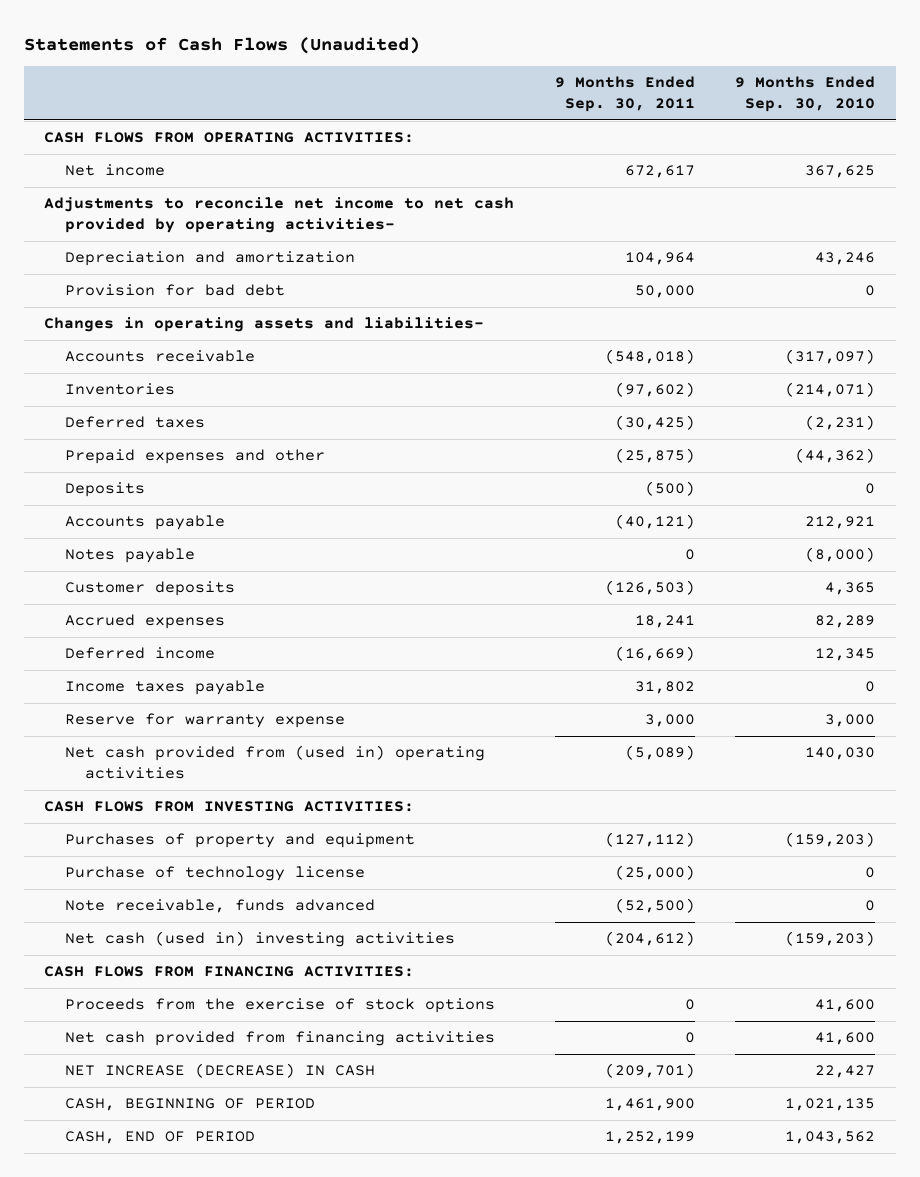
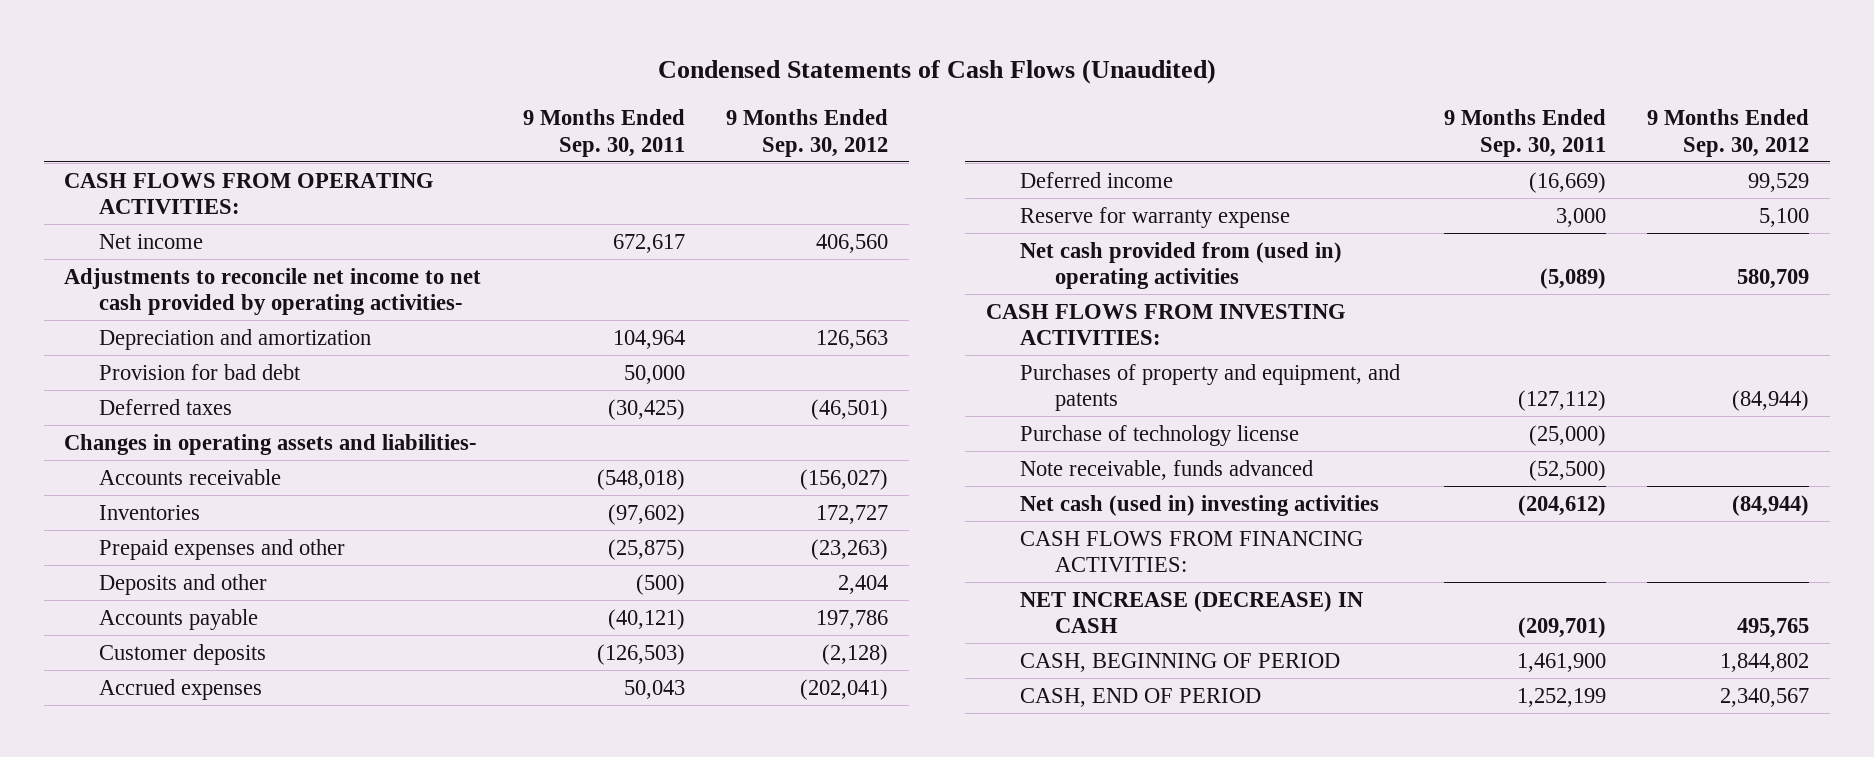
[23,36,420,54] Statements of Cash Flows (Unaudited) -> [657,59,1216,85] Condensed Statements of Cash Flows (Unaudited)
[735,76,876,113] 9 Months Ended Sep. 30, 2010 -> none
none -> [726,109,889,157] 9 Months Ended Sep. 30, 2012
[64,416,205,429] Deferred taxes -> [98,398,232,415] Deferred taxes
[64,482,145,498] Deposits -> [98,573,267,595] Deposits and other
[64,548,195,564] Notes payable -> none
[634,615,695,629] 18,241 -> [623,679,685,699] 50,043
[64,680,265,696] Income taxes payable -> none
[64,833,415,849] Purchases of property and equipment -> [1020,363,1401,411] Purchases of property and equipment, and patents
[64,998,495,1014] Proceeds from the exercise of stock options -> none
[64,1031,495,1047] Net cash provided from financing activities -> none

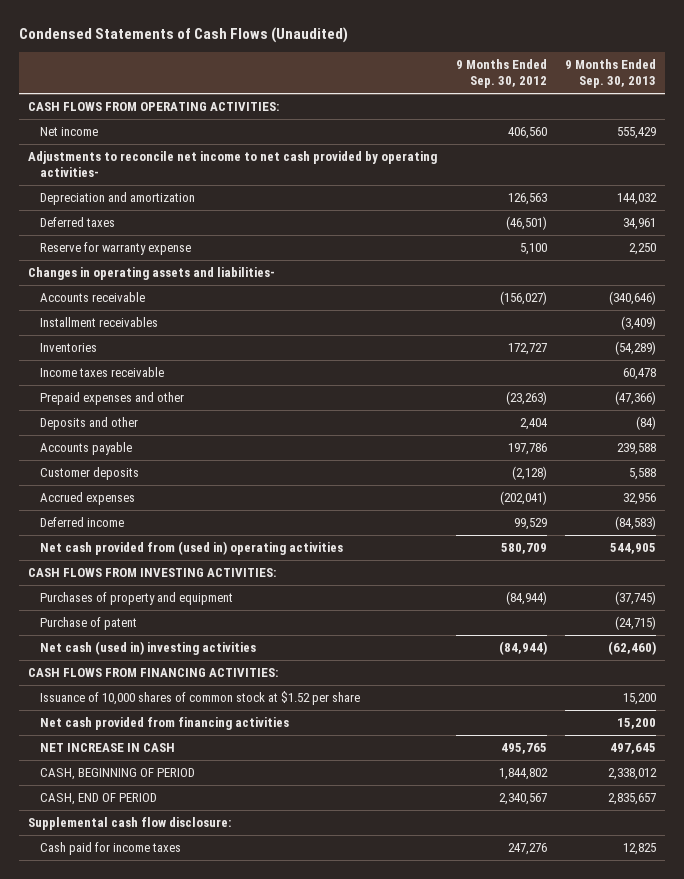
[522,109,685,157] 9 Months Ended Sep. 30, 2011 -> none
none -> [565,59,657,89] 9 Months Ended Sep. 30, 2013
[98,363,301,380] Provision for bad debt -> none
[1020,206,1291,228] Reserve for warranty expense -> [40,242,192,256] Reserve for warranty expense
none -> [40,317,159,328] Installment receivables
none -> [40,367,165,378] Income taxes receivable
[1020,459,1314,480] Note receivable, funds advanced -> none
[1020,363,1401,411] Purchases of property and equipment, and patents -> [40,592,234,606] Purchases of property and equipment
[1020,424,1300,446] Purchase of technology license -> [40,617,138,631] Purchase of patent
none -> [40,691,361,706] Issuance of 10,000 shares of common stock at $1.52 per share
none -> [40,717,290,731] Net cash provided from financing activities
[1020,590,1364,633] NET INCREASE (DECREASE) IN CASH -> [40,743,176,753] NET INCREASE IN CASH
none -> [28,817,232,831] Supplemental cash flow disclosure:
none -> [40,842,182,856] Cash paid for income taxes

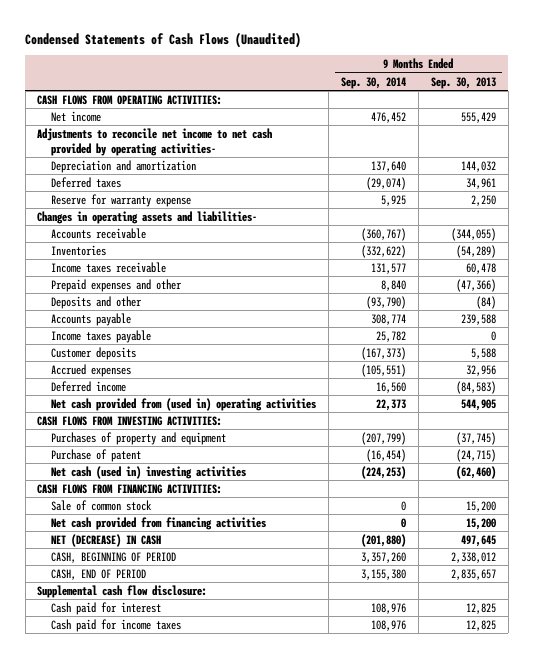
[455,59,547,89] 9 Months Ended Sep. 30, 2012 -> none
none -> [341,76,407,89] Sep. 30, 2014
[40,317,159,328] Installment receivables -> none
[609,291,657,306] (340,646) -> [450,227,496,241] (344,055)
none -> [51,329,152,343] Income taxes payable
[40,691,361,706] Issuance of 10,000 shares of common stock at $1.52 per share -> [51,499,153,511] Sale of common stock
[40,743,176,753] NET INCREASE IN CASH -> [51,533,162,547] NET (DECREASE) IN CASH
none -> [51,601,162,615] Cash paid for interest

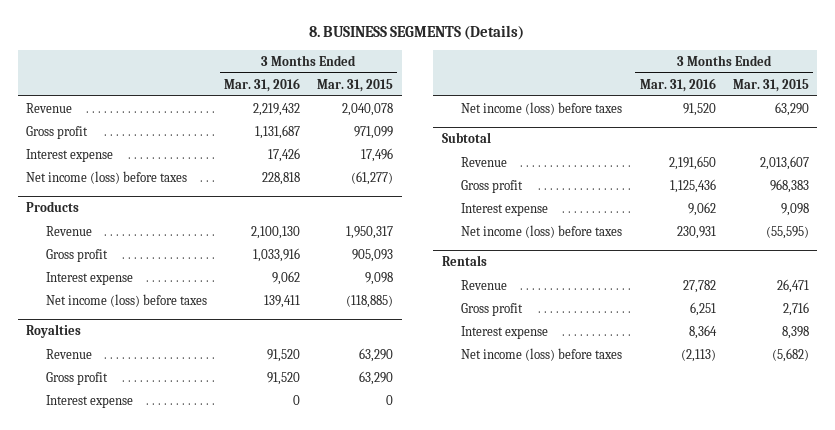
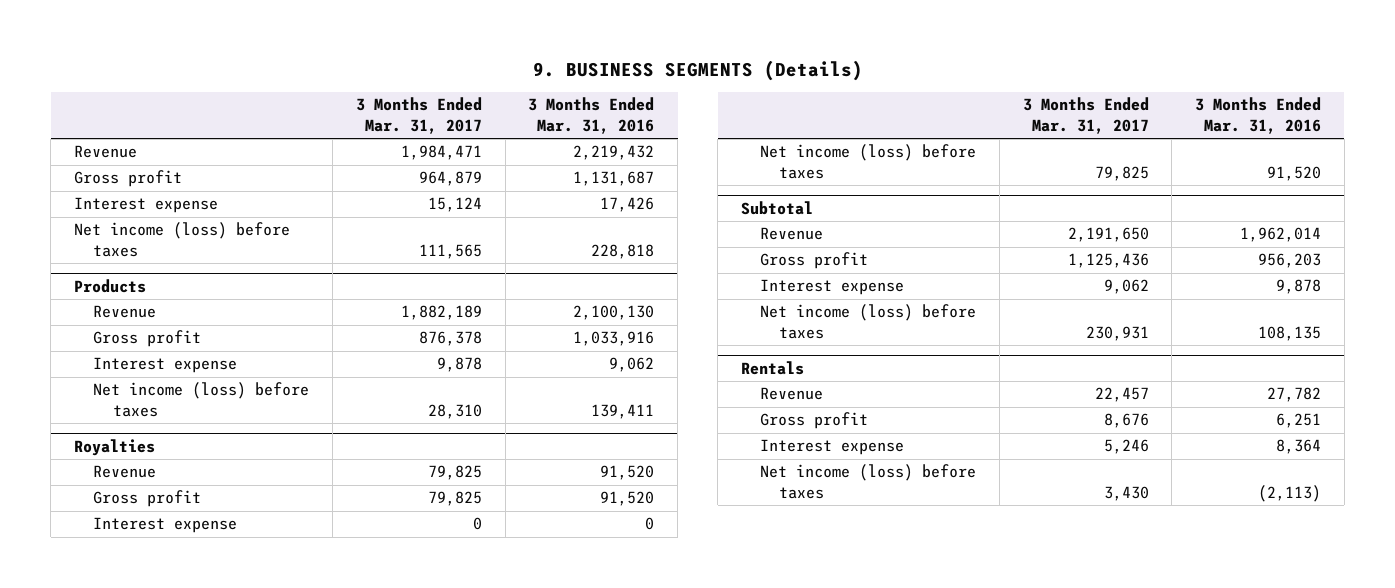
[309,25,525,41] 8. BUSINESS SEGMENTS (Details) -> [532,59,863,81] 9. BUSINESS SEGMENTS (Details)
[316,78,393,92] Mar. 31, 2015 -> none
none -> [355,97,482,134] 3 Months Ended Mar. 31, 2017
[668,155,716,170] 2,191,650 -> [1240,227,1322,243] 1,962,014
[669,178,716,193] 1,125,436 -> [1258,253,1322,269] 956,203
[687,201,716,216] 9,062 -> [1276,279,1322,295] 9,878
[676,225,716,239] 230,931 -> [1258,326,1322,342] 108,135

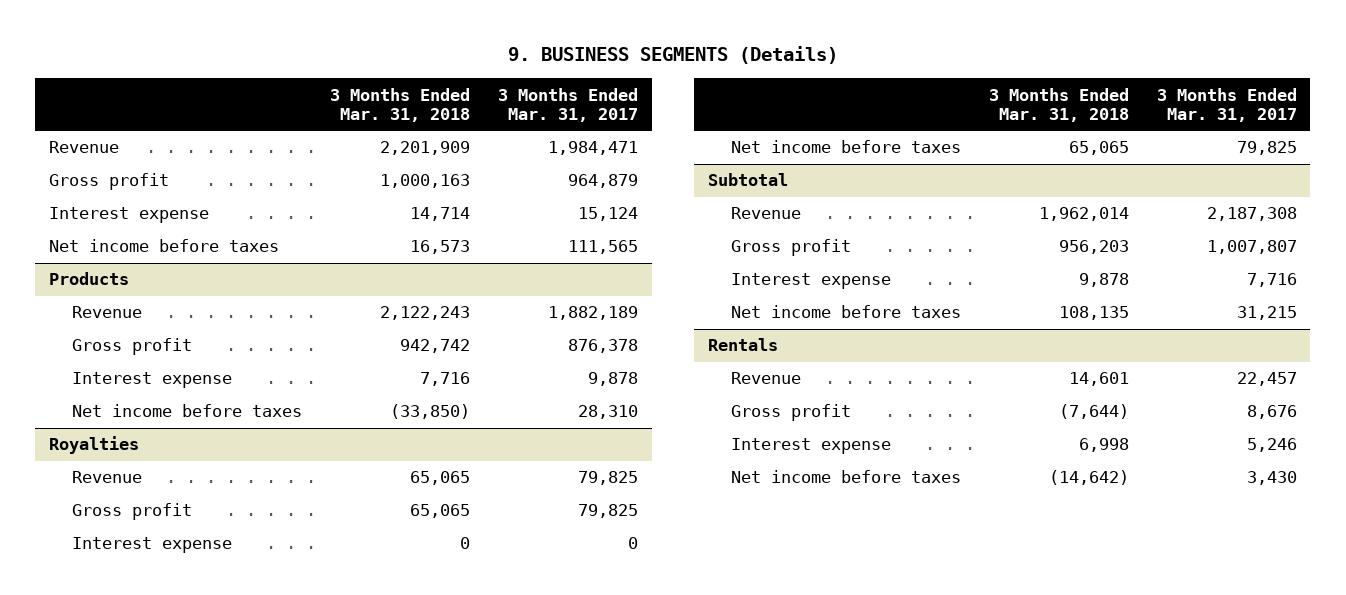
[528,97,655,134] 3 Months Ended Mar. 31, 2016 -> none
none -> [330,87,471,123] 3 Months Ended Mar. 31, 2018
[74,222,291,258] Net income (loss) before taxes -> [49,239,280,253] Net income before taxes
[93,382,310,418] Net income (loss) before taxes -> [72,404,303,418] Net income before taxes
[760,144,977,180] Net income (loss) before taxes -> [730,140,961,154] Net income before taxes
[1067,227,1149,243] 2,191,650 -> [1206,207,1297,222] 2,187,308
[1067,253,1149,269] 1,125,436 -> [1206,240,1297,255] 1,007,807
[1103,279,1149,295] 9,062 -> [1246,273,1297,288] 7,716
[760,304,977,340] Net income (loss) before taxes -> [730,305,961,319] Net income before taxes
[1085,326,1149,342] 230,931 -> [1236,306,1297,321] 31,215
[760,464,977,500] Net income (loss) before taxes -> [730,470,961,484] Net income before taxes

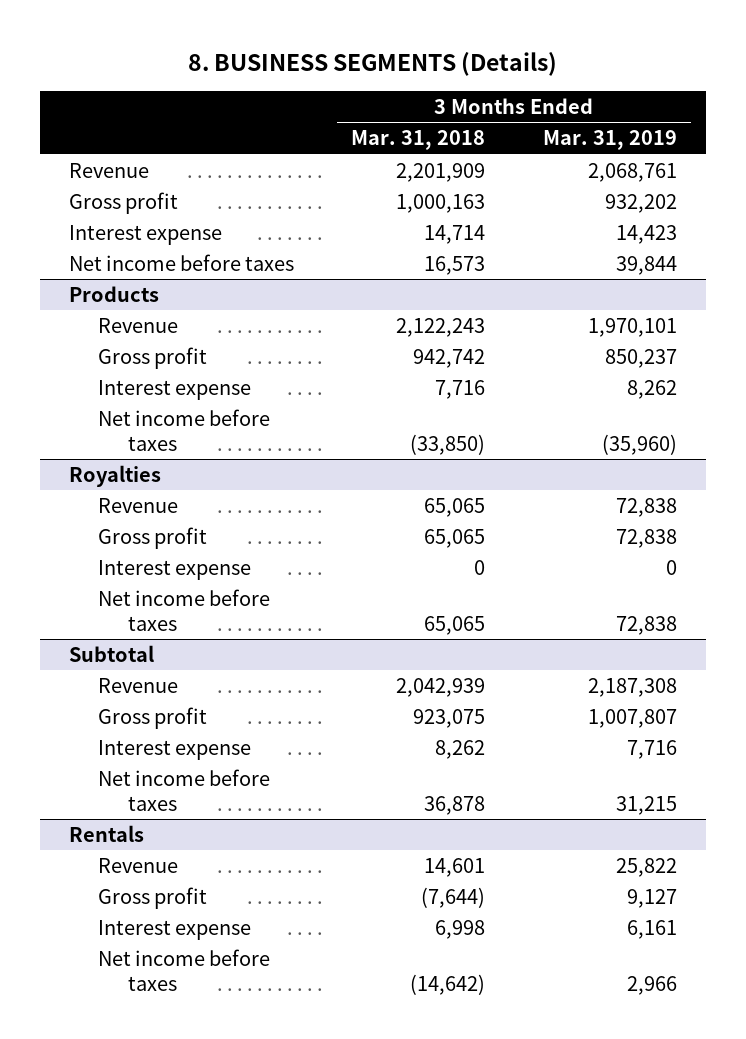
[507,46,838,65] 9. BUSINESS SEGMENTS (Details) -> [187,52,557,77] 8. BUSINESS SEGMENTS (Details)
[498,87,639,123] 3 Months Ended Mar. 31, 2017 -> none
none -> [542,130,677,151] Mar. 31, 2019
[1038,207,1129,222] 1,962,014 -> [396,677,486,697] 2,042,939
[1058,240,1129,255] 956,203 -> [413,708,486,728] 923,075
[1078,273,1129,288] 9,878 -> [435,739,486,759] 8,262
[1058,306,1129,321] 108,135 -> [424,795,486,815] 36,878

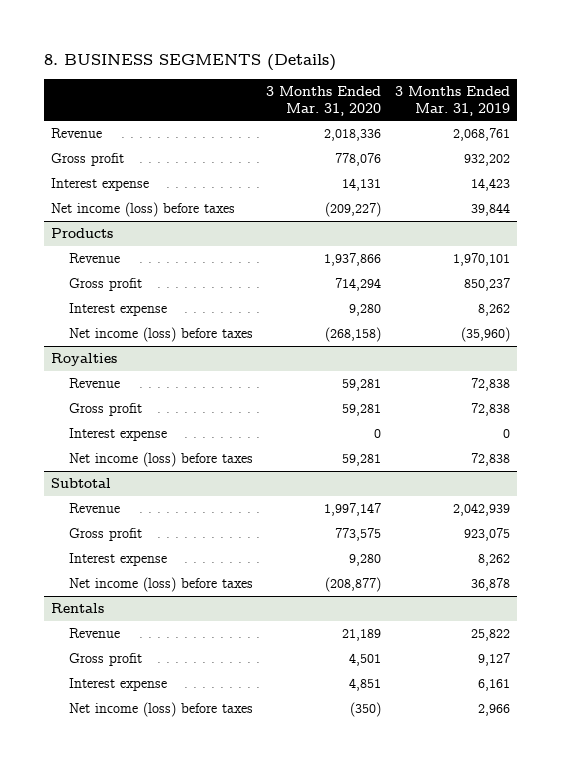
[351,130,486,151] Mar. 31, 2018 -> none
none -> [266,86,382,116] 3 Months Ended Mar. 31, 2020
[68,253,294,271] Net income before taxes -> [51,202,236,218] Net income (loss) before taxes
[98,408,271,451] Net income before taxes -> [68,327,253,343] Net income (loss) before taxes
[98,588,271,631] Net income before taxes -> [68,452,253,468] Net income (loss) before taxes
[587,677,677,697] 2,187,308 -> [453,503,511,517] 2,042,939
[587,708,677,728] 1,007,807 -> [464,528,511,542] 923,075
[626,739,677,759] 7,716 -> [478,554,511,567] 8,262
[98,768,271,811] Net income before taxes -> [68,577,253,593] Net income (loss) before taxes
[615,795,677,815] 31,215 -> [471,578,511,592] 36,878
[98,948,271,991] Net income before taxes -> [68,702,253,718] Net income (loss) before taxes

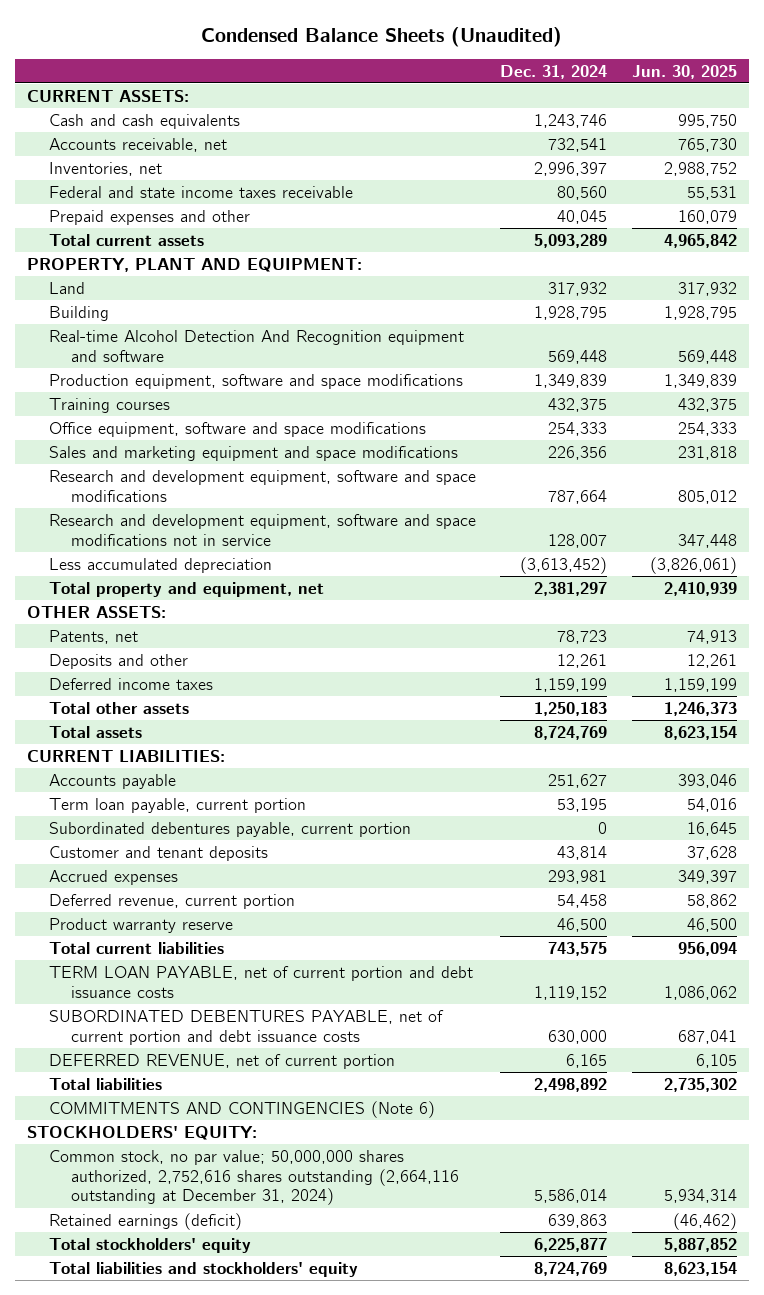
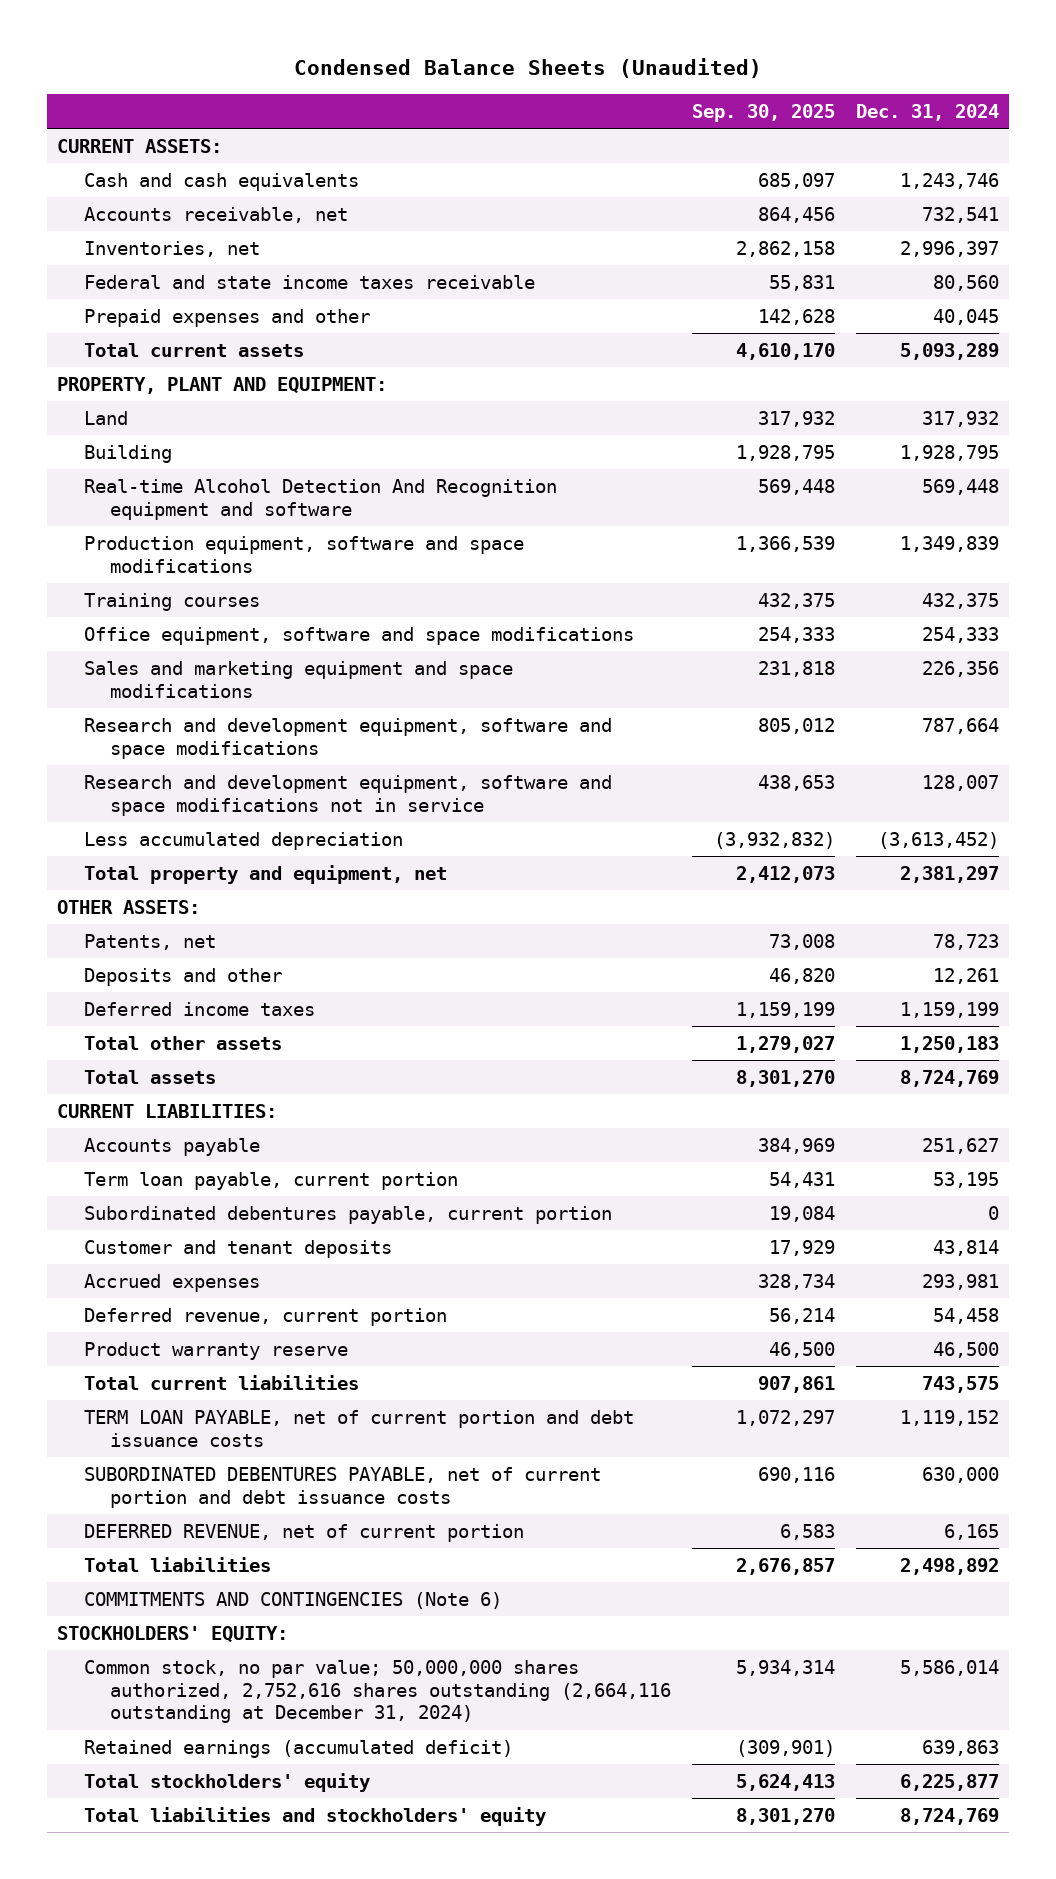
[631,64,737,79] Jun. 30, 2025 -> none
none -> [692,103,836,122] Sep. 30, 2025
[49,1212,243,1230] Retained earnings (deficit) -> [83,1739,513,1758] Retained earnings (accumulated deficit)

